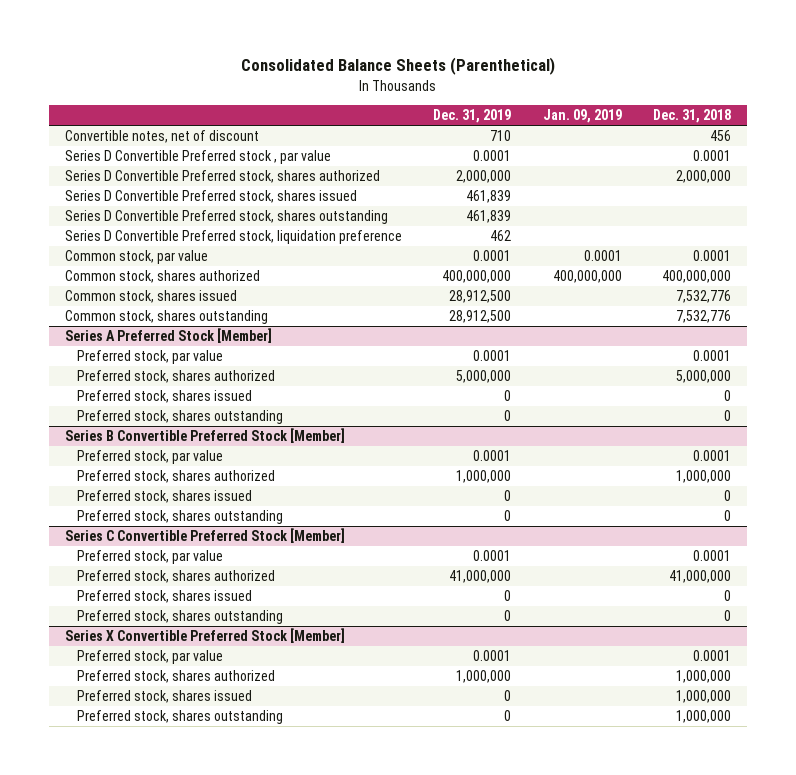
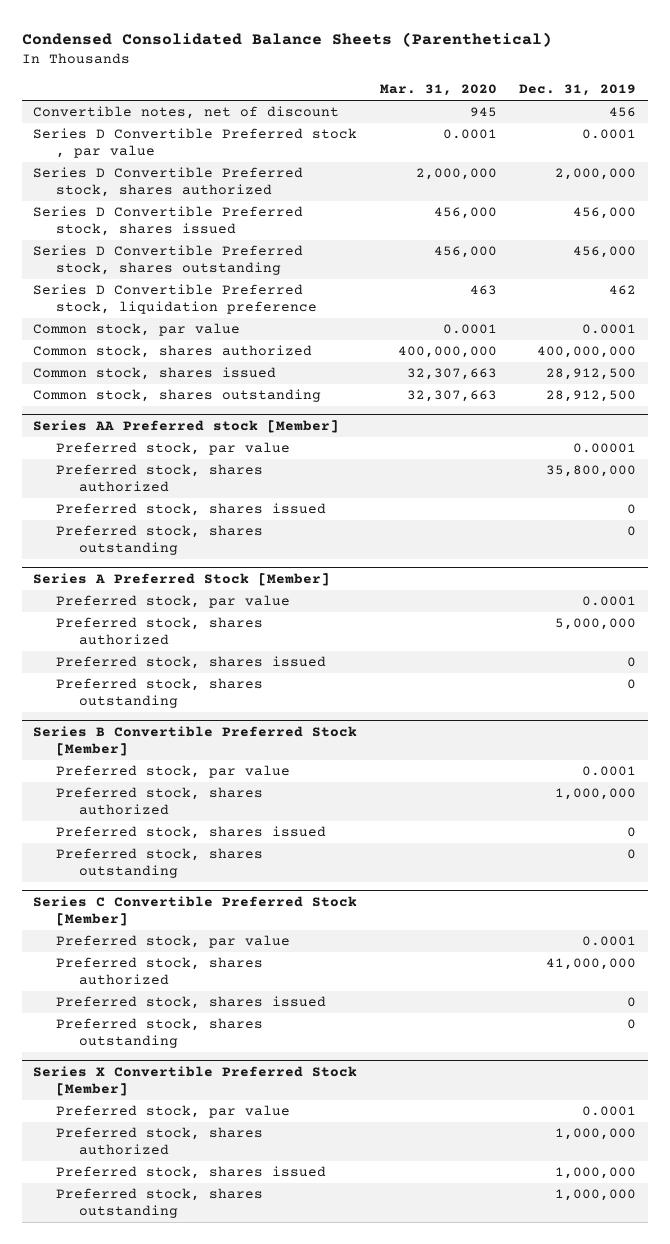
[241,57,556,76] Consolidated Balance Sheets (Parenthetical) -> [22,32,553,48] Condensed Consolidated Balance Sheets (Parenthetical)
[542,109,622,124] Jan. 09, 2019 -> none
[653,109,732,124] Dec. 31, 2018 -> none
none -> [379,84,497,97] Mar. 31, 2020
[490,130,512,142] 710 -> [609,107,637,118] 456
[466,190,512,204] 461,839 -> [573,207,637,220] 456,000
[466,210,512,224] 461,839 -> [573,246,637,259] 456,000
none -> [33,419,340,433] Series AA Preferred stock [Member]
none -> [55,442,290,456] Preferred stock, par value
none -> [55,464,263,493] Preferred stock, shares authorized
none -> [55,503,326,517] Preferred stock, shares issued
none -> [55,525,263,556] Preferred stock, shares outstanding
[504,690,512,702] 0 -> [555,1167,637,1180] 1,000,000
[504,710,512,722] 0 -> [555,1189,637,1202] 1,000,000

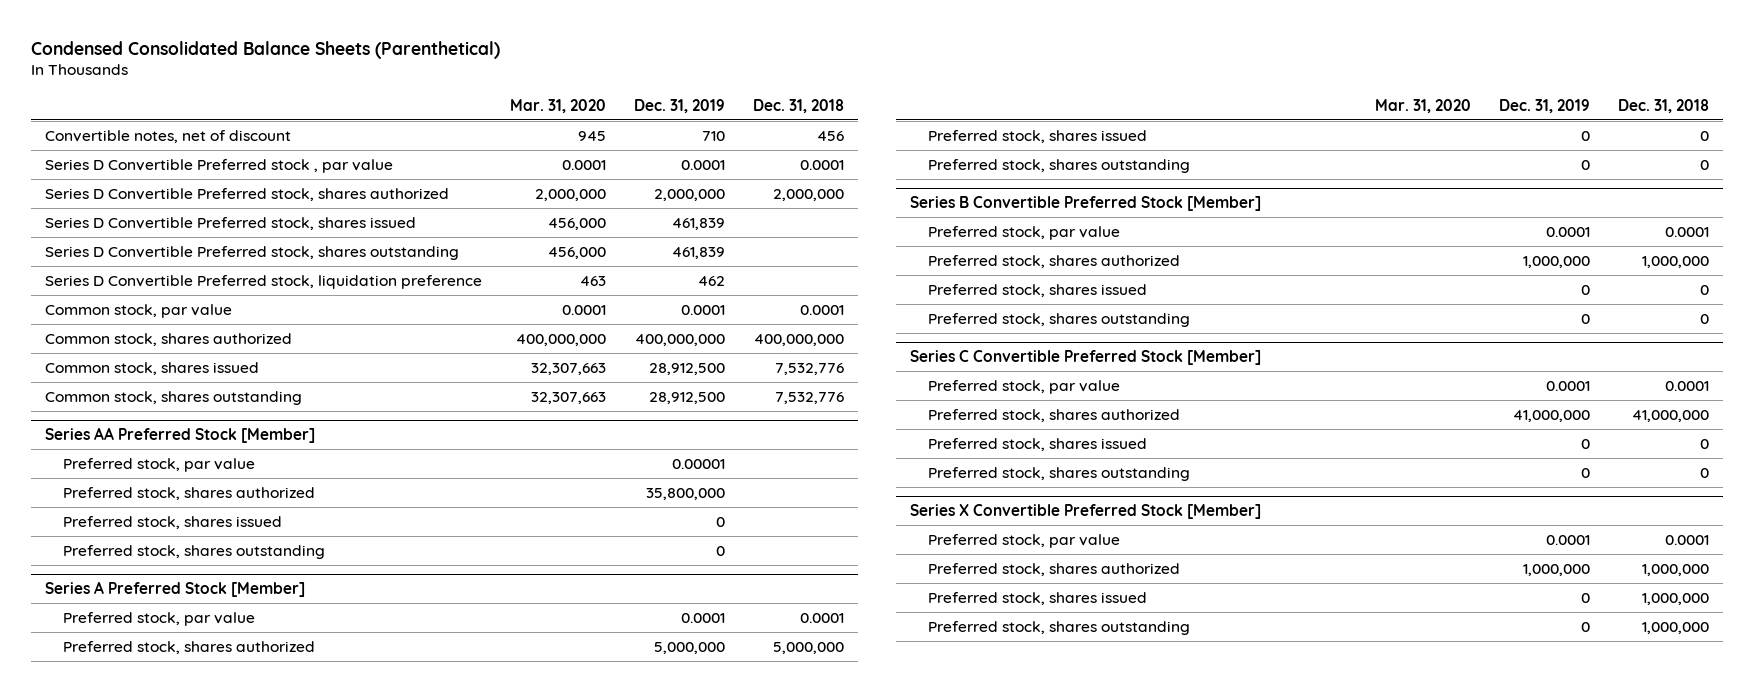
none -> [752,98,844,113] Dec. 31, 2018
[609,107,637,118] 456 -> [701,130,725,141] 710
[573,207,637,220] 456,000 -> [671,217,725,230] 461,839
[573,246,637,259] 456,000 -> [671,246,725,259] 461,839
[33,419,340,433] Series AA Preferred stock [Member] -> [44,427,315,444] Series AA Preferred Stock [Member]
[555,1167,637,1180] 1,000,000 -> [1580,592,1590,603] 0
[555,1189,637,1202] 1,000,000 -> [1580,621,1590,632] 0

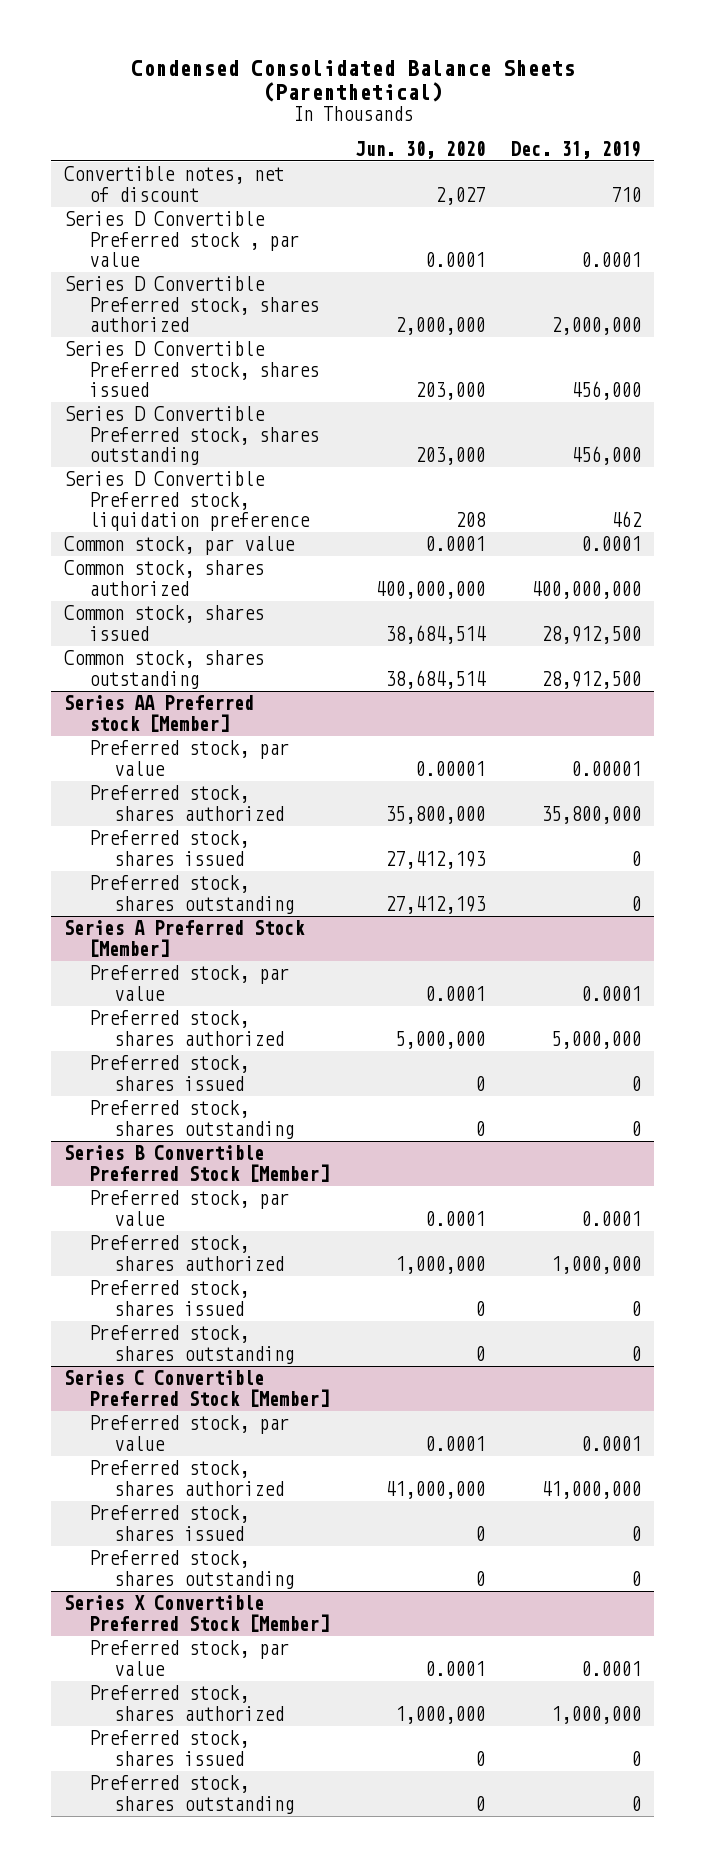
[509,98,606,113] Mar. 31, 2020 -> none
[752,98,844,113] Dec. 31, 2018 -> none
none -> [355,140,486,159] Jun. 30, 2020
[671,217,725,230] 461,839 -> [571,380,642,400] 456,000
[671,246,725,259] 461,839 -> [571,445,642,465] 456,000
[44,427,315,444] Series AA Preferred Stock [Member] -> [64,695,255,732] Series AA Preferred stock [Member]

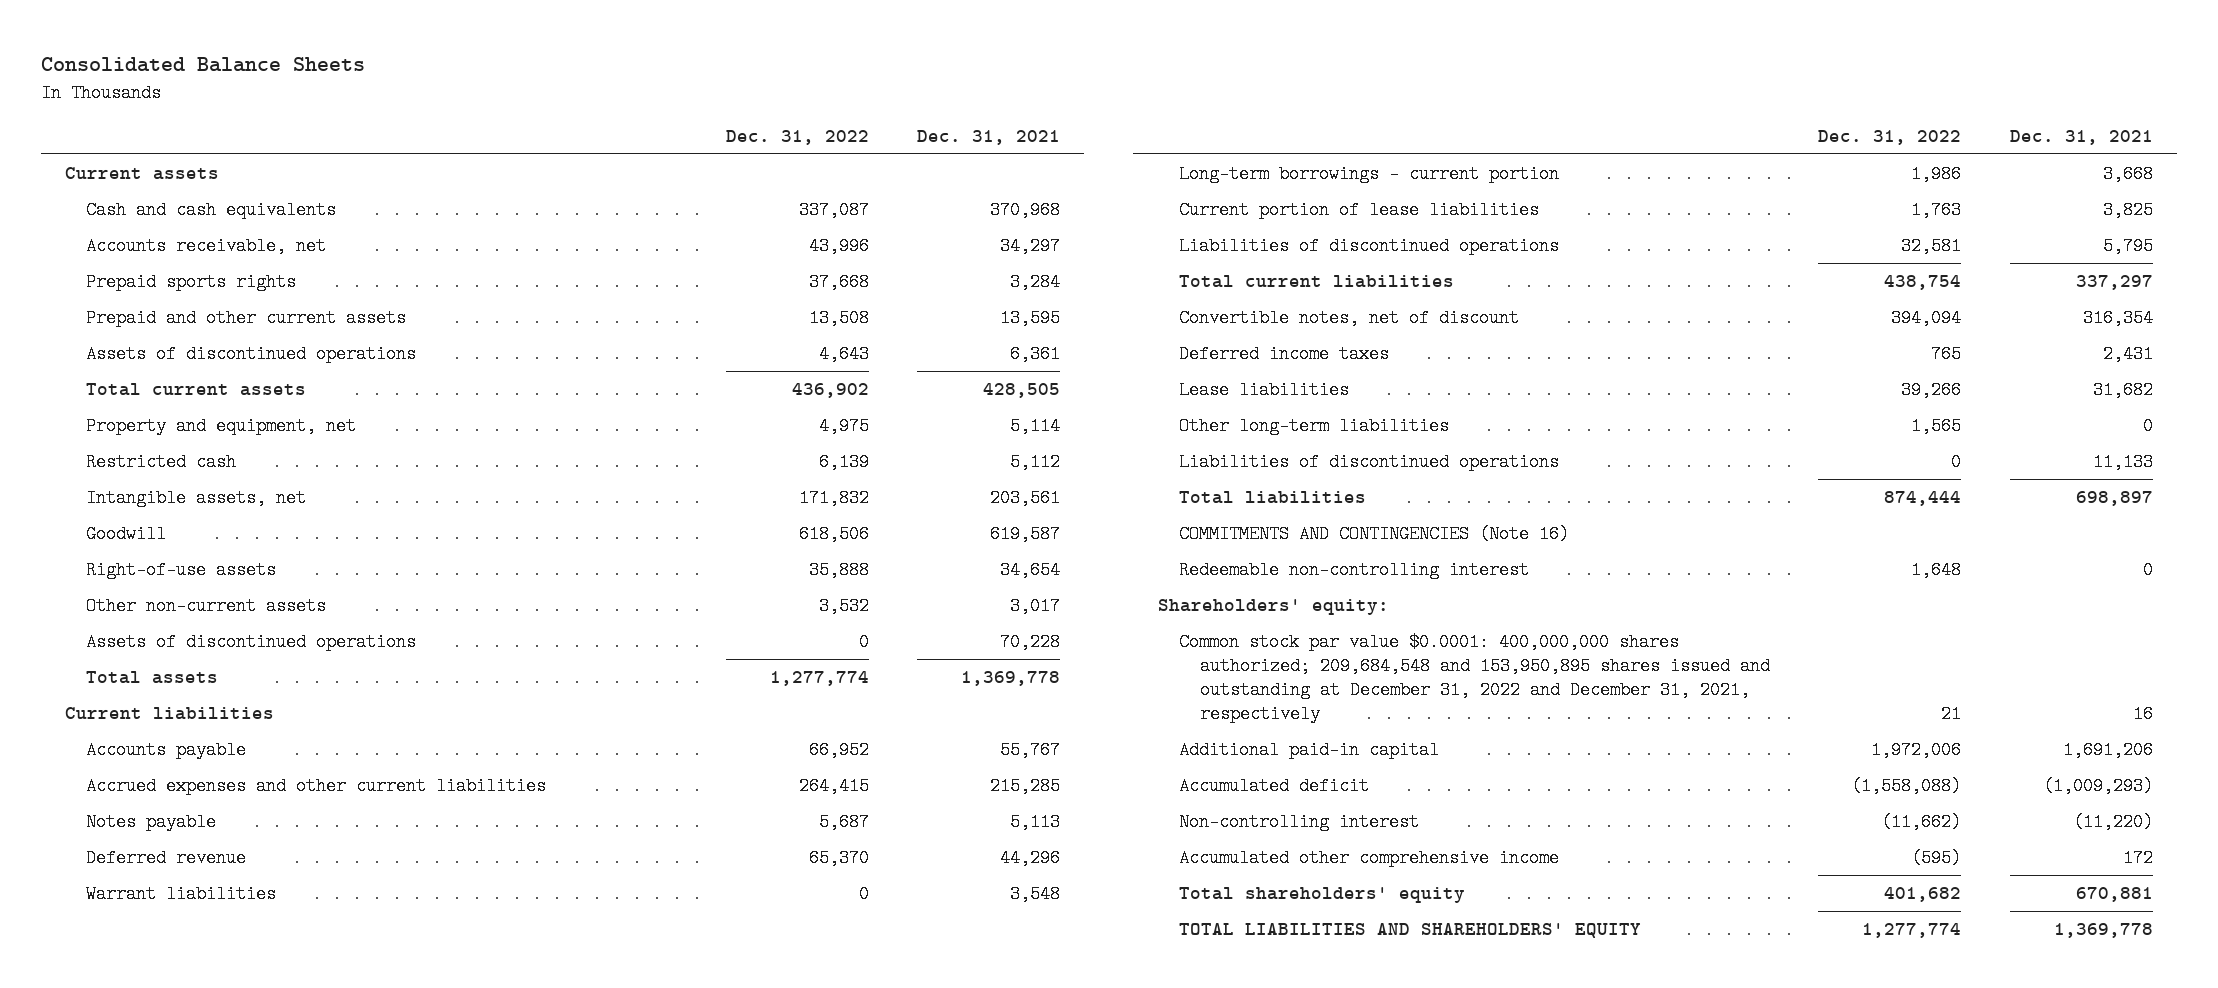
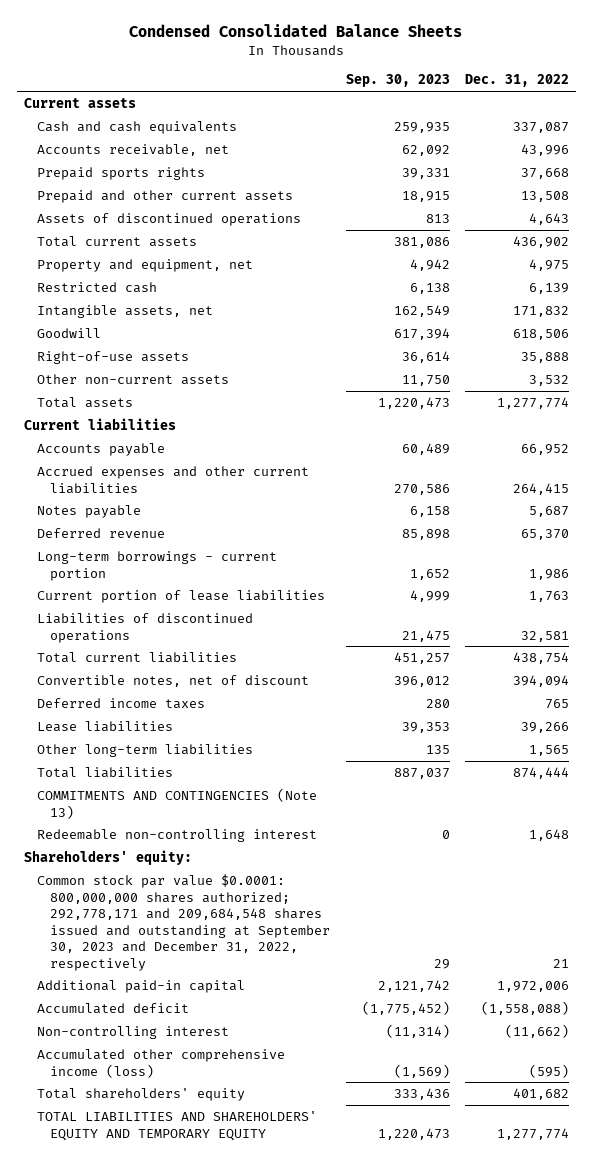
[41,57,366,73] Consolidated Balance Sheets -> [129,24,463,38] Condensed Consolidated Balance Sheets
[917,129,1061,145] Dec. 31, 2021 -> none
none -> [345,74,450,88] Sep. 30, 2023
[86,633,417,652] Assets of discontinued operations -> none
[86,885,277,904] Warrant liabilities -> none
[1178,453,1559,472] Liabilities of discontinued operations -> none
[1178,525,1569,544] COMMITMENTS AND CONTINGENCIES (Note 16) -> [37,788,318,819] COMMITMENTS AND CONTINGENCIES (Note 13)
[1178,633,1771,723] Common stock par value $0.0001: 400,000,000 shares authorized; 209,684,548 and 153,950,895 shares issued and outstanding at December 31, 2022 and December 31, 2021, respectively -> [37,874,331,971] Common stock par value $0.0001: 800,000,000 shares authorized; 292,778,171 and 209,684,548 shares issued and outstanding at September 30, 2023 and December 31, 2022, respectively
[1178,849,1559,868] Accumulated other comprehensive income -> [37,1049,286,1078] Accumulated other comprehensive income (loss)
[1178,923,1641,939] TOTAL LIABILITIES AND SHAREHOLDERS' EQUITY -> [37,1111,318,1141] TOTAL LIABILITIES AND SHAREHOLDERS' EQUITY AND TEMPORARY EQUITY

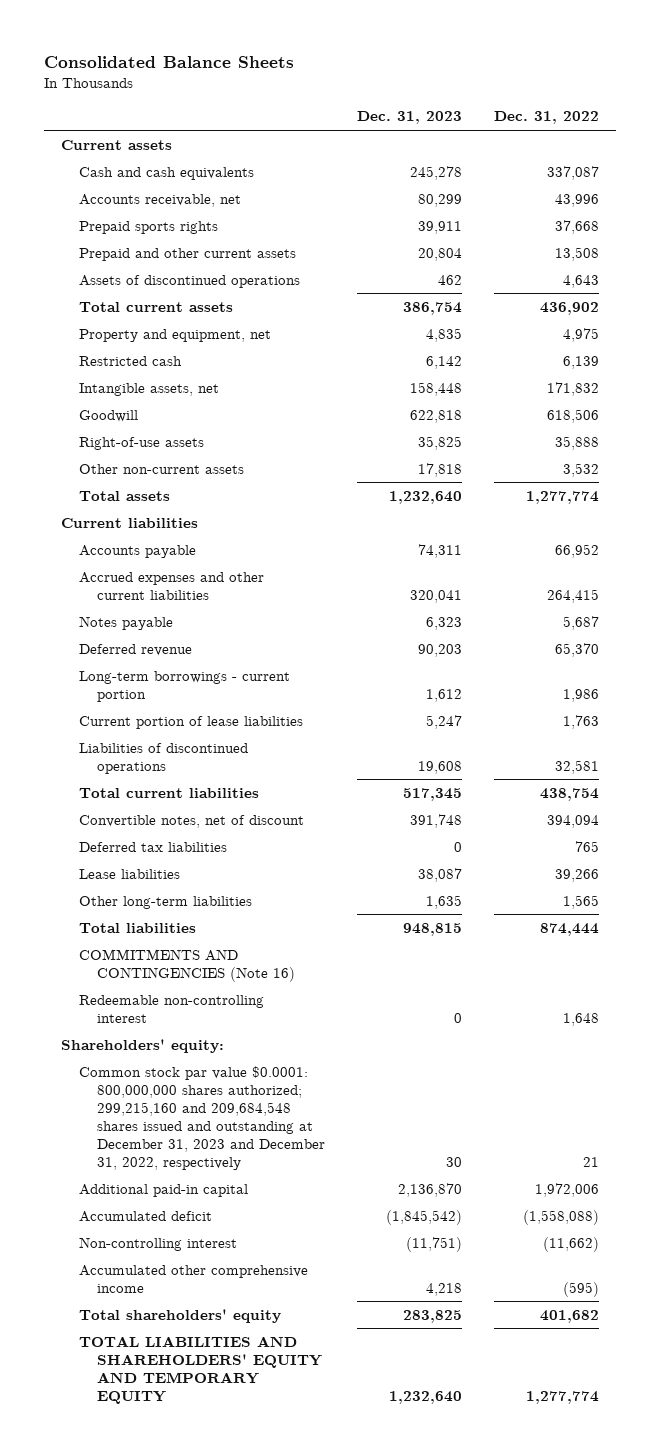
[129,24,463,38] Condensed Consolidated Balance Sheets -> [44,55,295,68] Consolidated Balance Sheets
[345,74,450,88] Sep. 30, 2023 -> none
none -> [357,111,463,125] Dec. 31, 2023
[37,698,206,710] Deferred income taxes -> [78,841,227,852] Deferred tax liabilities
[37,788,318,819] COMMITMENTS AND CONTINGENCIES (Note 13) -> [78,948,295,982] COMMITMENTS AND CONTINGENCIES (Note 16)
[37,874,331,971] Common stock par value $0.0001: 800,000,000 shares authorized; 292,778,171 and 209,684,548 shares issued and outstanding at September 30, 2023 and December 31, 2022, respectively -> [78,1065,325,1170] Common stock par value $0.0001: 800,000,000 shares authorized; 299,215,160 and 209,684,548 shares issued and outstanding at December 31, 2023 and December 31, 2022, respectively
[37,1049,286,1078] Accumulated other comprehensive income (loss) -> [78,1264,308,1293] Accumulated other comprehensive income

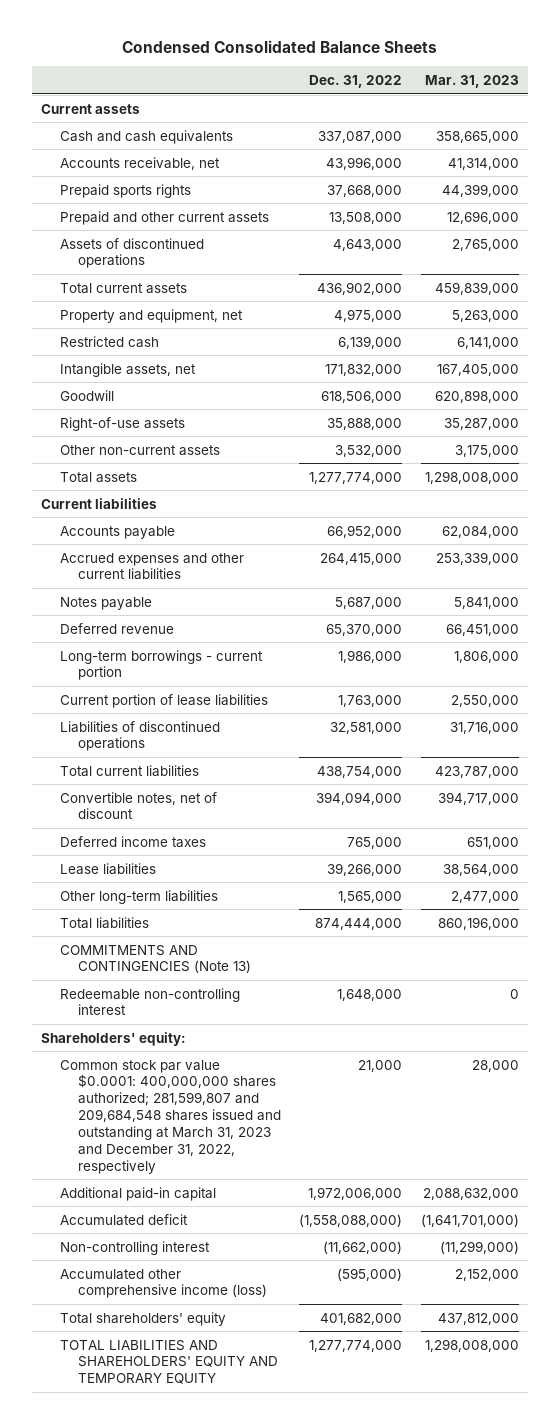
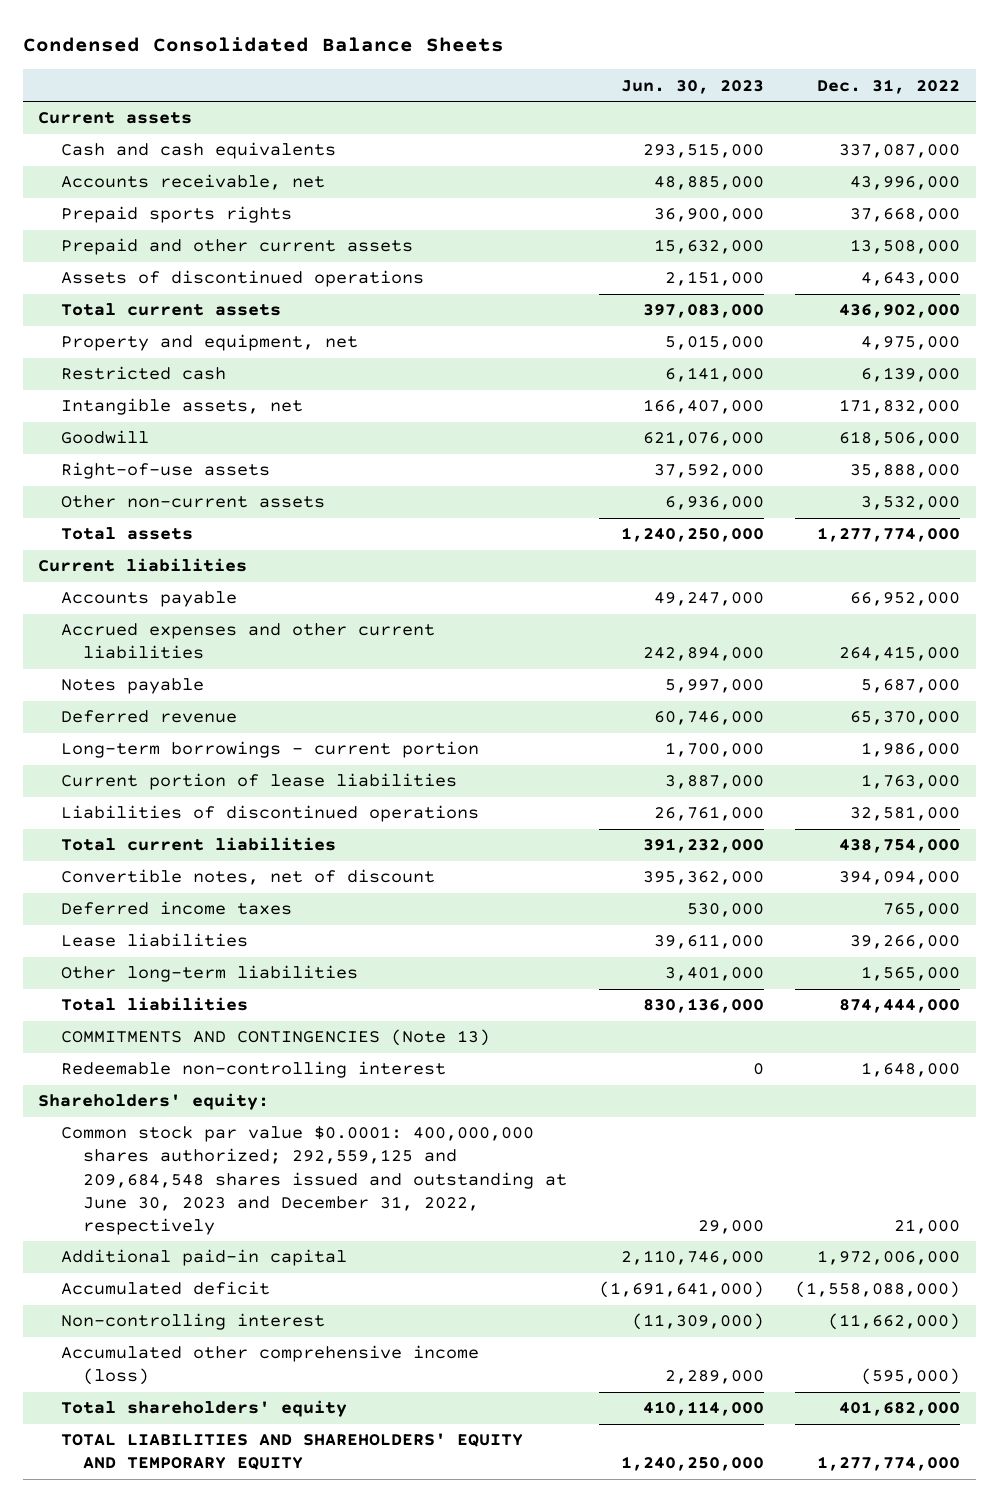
[425,74,520,88] Mar. 31, 2023 -> none
none -> [620,79,764,94] Jun. 30, 2023
[59,1059,281,1174] Common stock par value $0.0001: 400,000,000 shares authorized; 281,599,807 and 209,684,548 shares issued and outstanding at March 31, 2023 and December 31, 2022, respectively -> [60,1126,568,1235] Common stock par value $0.0001: 400,000,000 shares authorized; 292,559,125 and 209,684,548 shares issued and outstanding at June 30, 2023 and December 31, 2022, respectively

